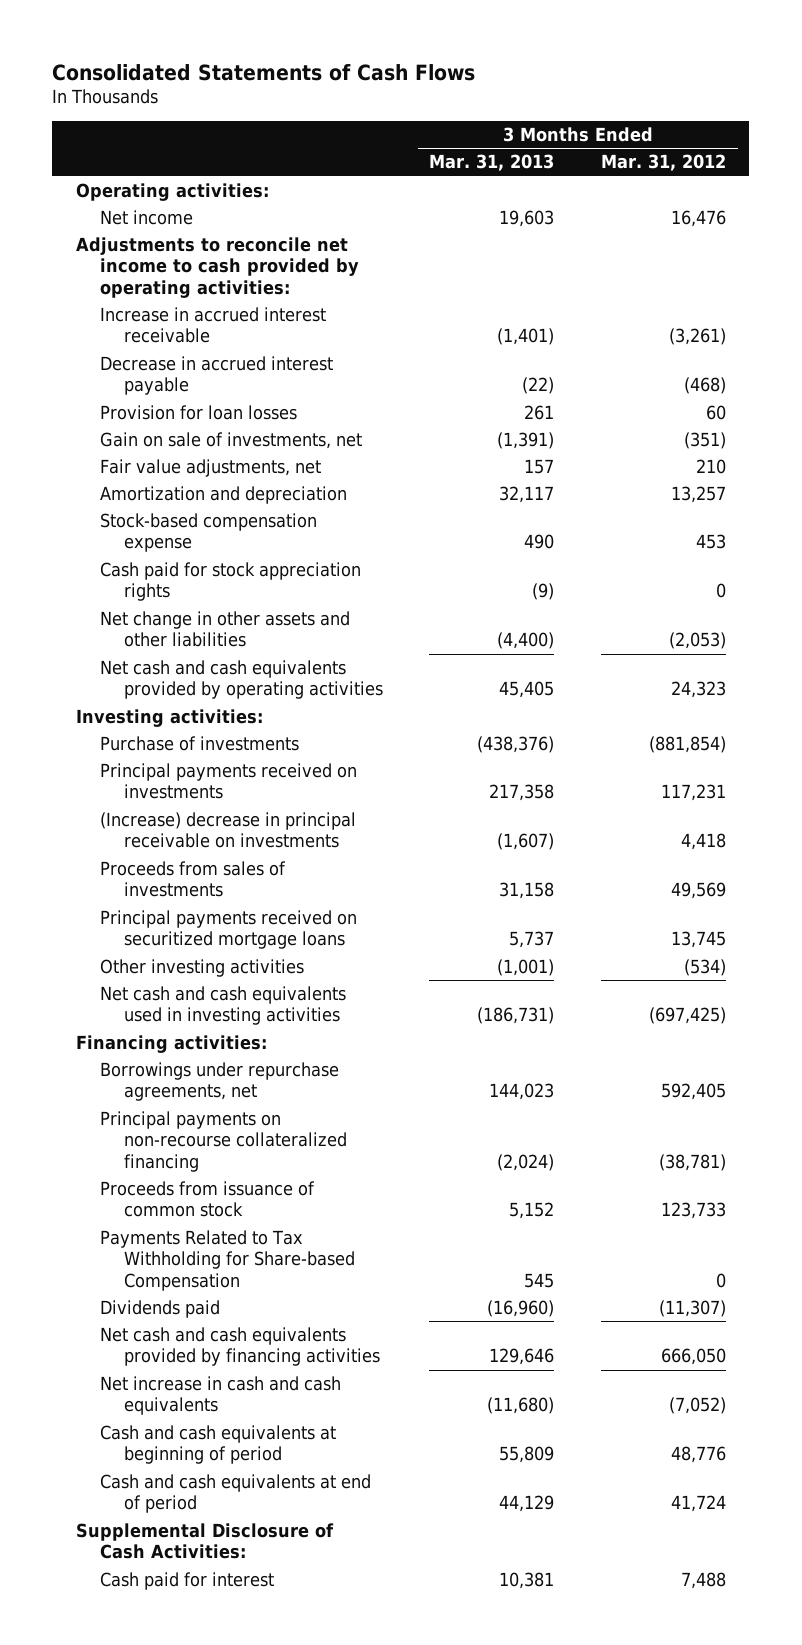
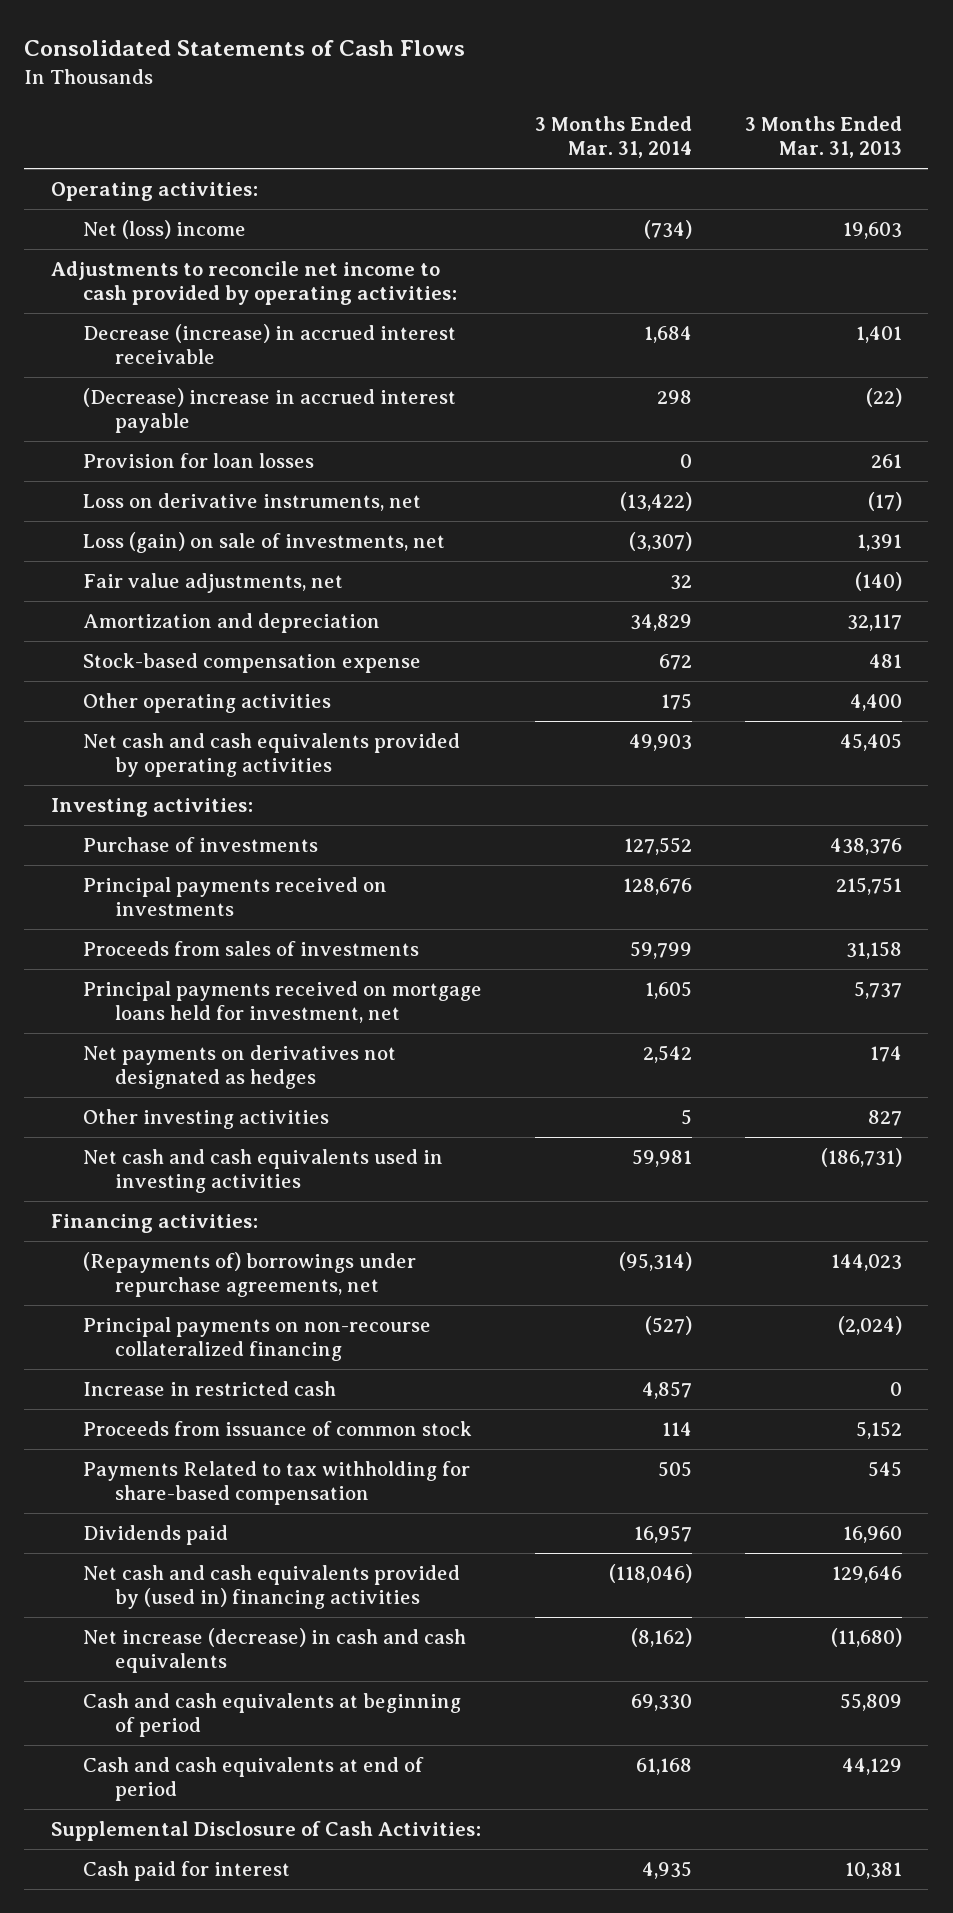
[601,154,727,172] Mar. 31, 2012 -> none
none -> [534,115,692,159] 3 Months Ended Mar. 31, 2014
[99,210,193,226] Net income -> [82,220,246,240] Net (loss) income
[99,307,326,344] Increase in accrued interest receivable -> [82,324,456,365] Decrease (increase) in accrued interest receivable
[497,328,555,346] (1,401) -> [855,326,902,344] 1,401
[99,356,333,396] Decrease in accrued interest payable -> [82,388,456,434] (Decrease) increase in accrued interest payable
none -> [82,493,421,512] Loss on derivative instruments, net
[99,432,362,450] Gain on sale of investments, net -> [82,532,445,554] Loss (gain) on sale of investments, net
[497,432,555,450] (1,391) -> [856,534,902,552] 1,391
[524,459,555,475] 157 -> [854,572,902,592] (140)
[99,562,361,602] Cash paid for stock appreciation rights -> none
[99,611,350,648] Net change in other assets and other liabilities -> none
[524,534,555,550] 490 -> [868,654,902,669] 481
none -> [82,693,331,714] Other operating activities
[99,812,356,849] (Increase) decrease in principal receivable on investments -> none
[477,736,555,754] (438,376) -> [829,838,902,856] 438,376
[489,784,555,802] 217,358 -> [835,877,902,896] 215,751
[99,910,357,950] Principal payments received on securitized mortgage loans -> [82,981,482,1024] Principal payments received on mortgage loans held for investment, net
none -> [82,1045,396,1090] Net payments on derivatives not designated as hedges
[497,959,555,977] (1,001) -> [867,1110,902,1127] 827
[99,1062,339,1102] Borrowings under repurchase agreements, net -> [82,1252,416,1298] (Repayments of) borrowings under repurchase agreements, net
none -> [82,1381,336,1397] Increase in restricted cash
[99,1230,355,1291] Payments Related to Tax Withholding for Share-based Compensation -> [82,1461,470,1506] Payments Related to tax withholding for share-based compensation
[487,1300,555,1318] (16,960) -> [842,1526,902,1544] 16,960
[99,1327,380,1367] Net cash and cash equivalents provided by financing activities -> [82,1565,460,1610] Net cash and cash equivalents provided by (used in) financing activities
[99,1376,341,1416] Net increase in cash and cash equivalents -> [82,1628,466,1674] Net increase (decrease) in cash and cash equivalents

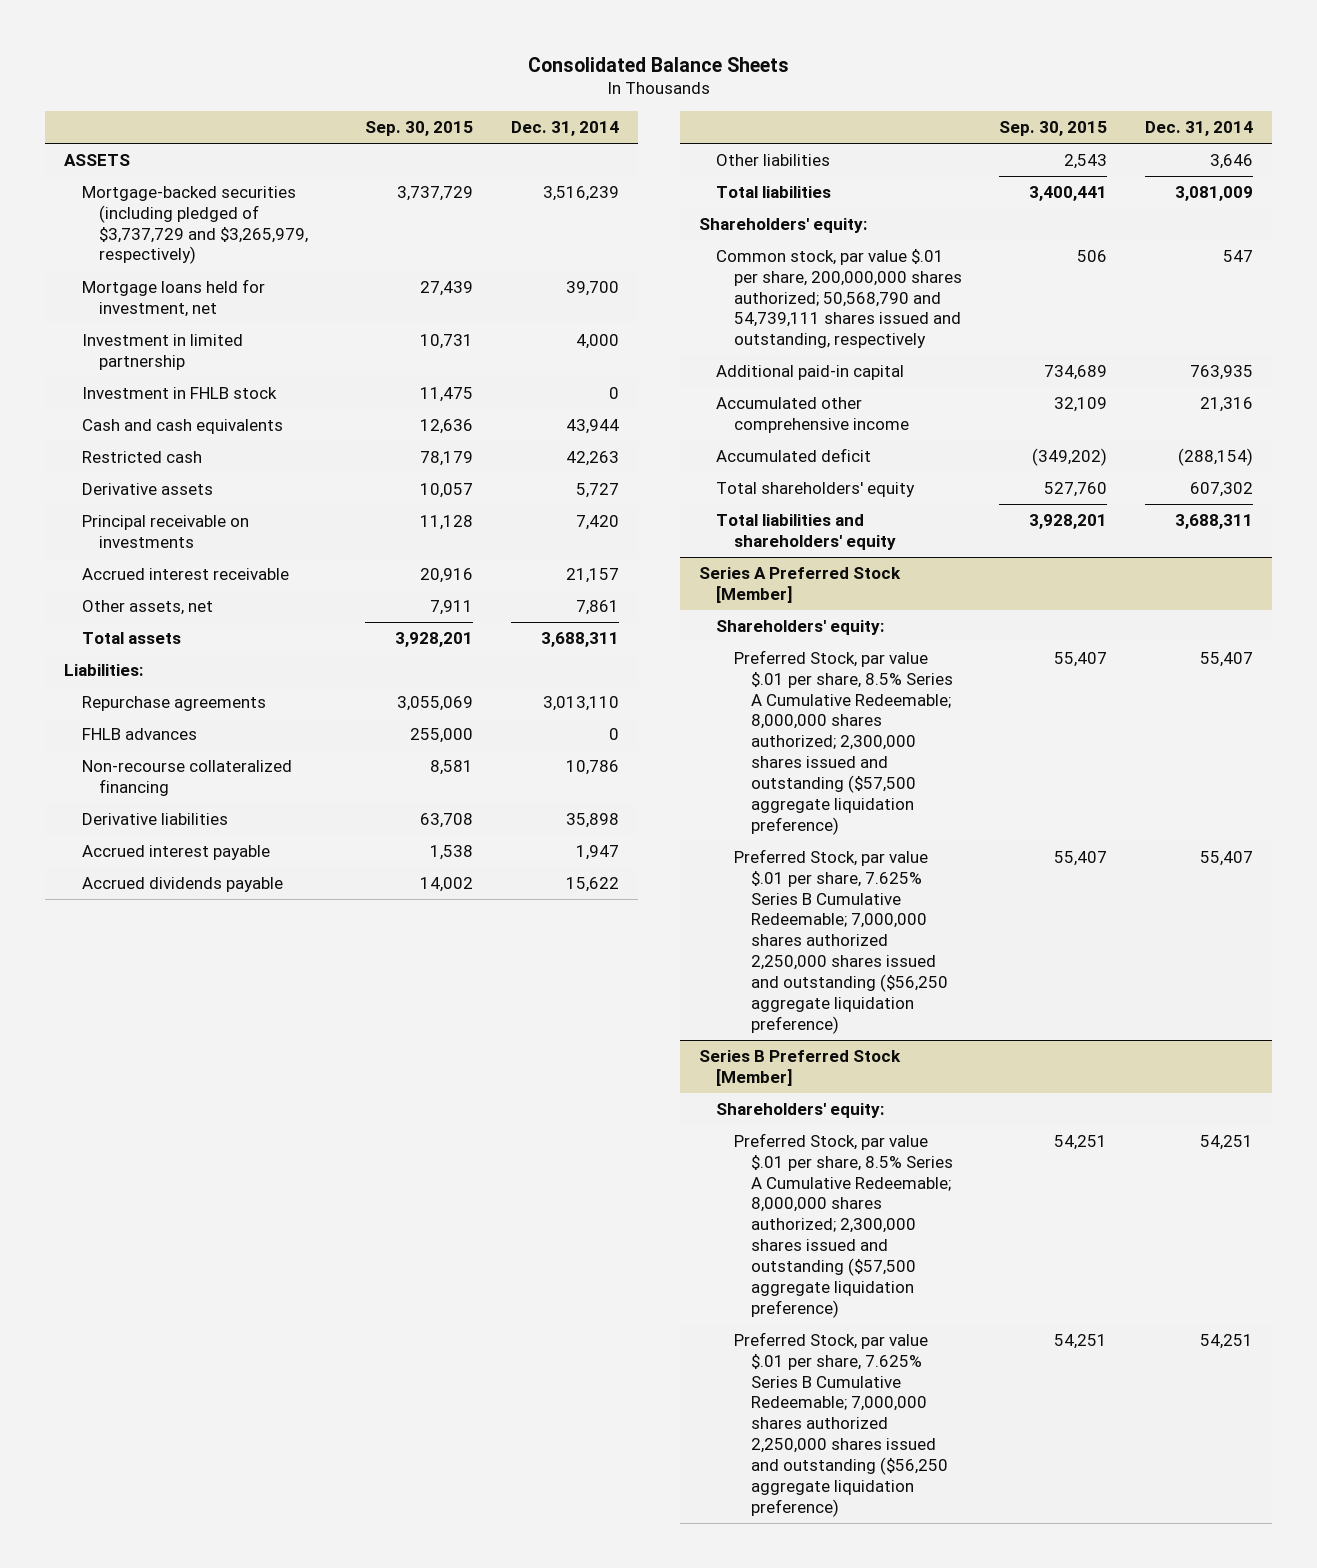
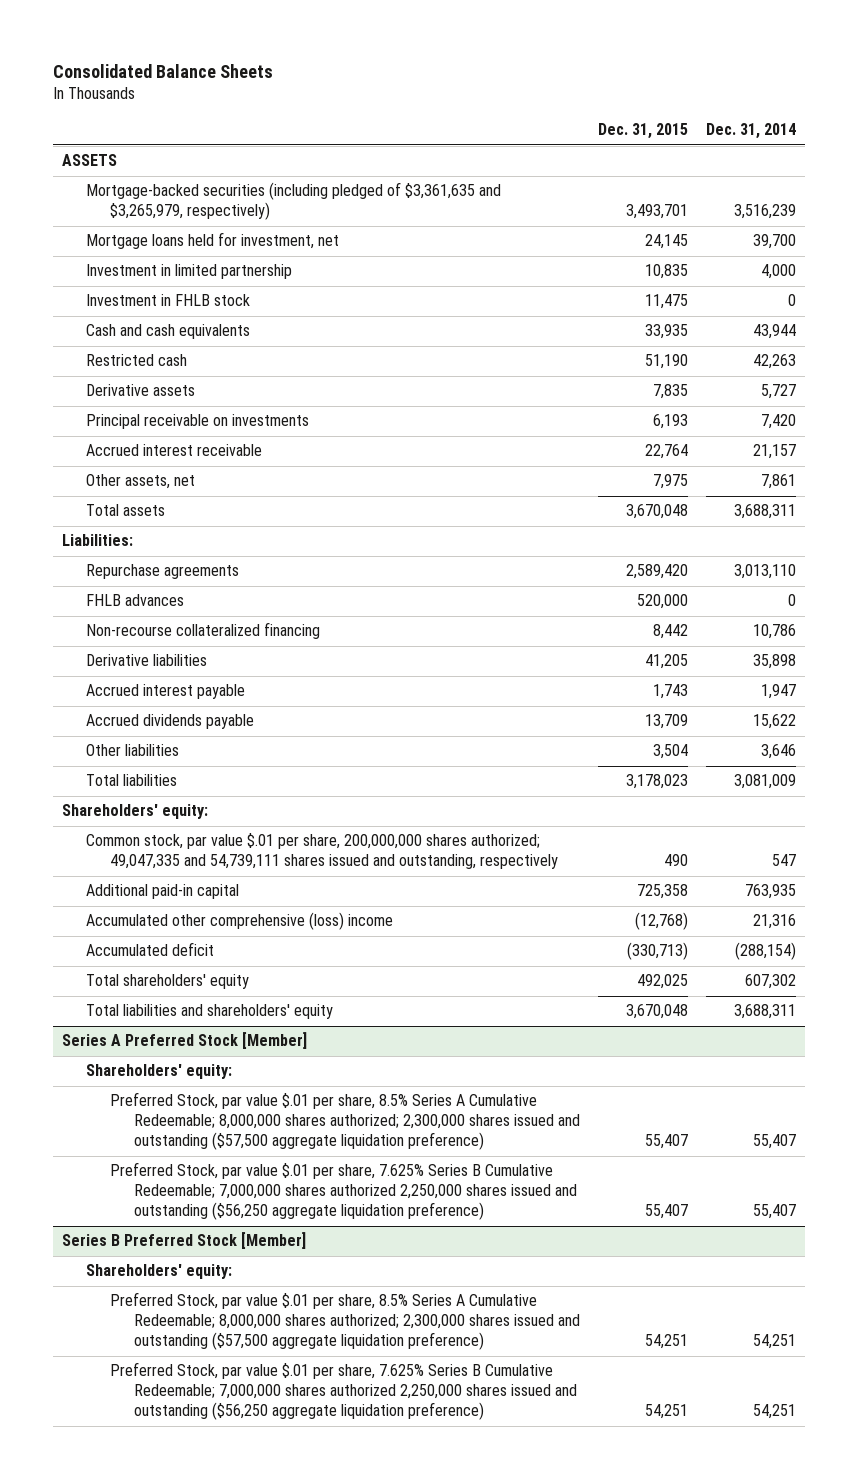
[364,121,473,137] Sep. 30, 2015 -> none
none -> [597,123,688,140] Dec. 31, 2015
[81,186,309,265] Mortgage-backed securities (including pledged of $3,737,729 and $3,265,979, respectively) -> [86,182,502,221] Mortgage-backed securities (including pledged of $3,361,635 and $3,265,979, respectively)
[716,249,962,349] Common stock, par value $.01 per share, 200,000,000 shares authorized; 50,568,790 and 54,739,111 shares issued and outstanding, respectively -> [86,833,558,870] Common stock, par value $.01 per share, 200,000,000 shares authorized; 49,047,335 and 54,739,111 shares issued and outstanding, respectively
[716,397,909,433] Accumulated other comprehensive income -> [86,912,394,931] Accumulated other comprehensive (loss) income

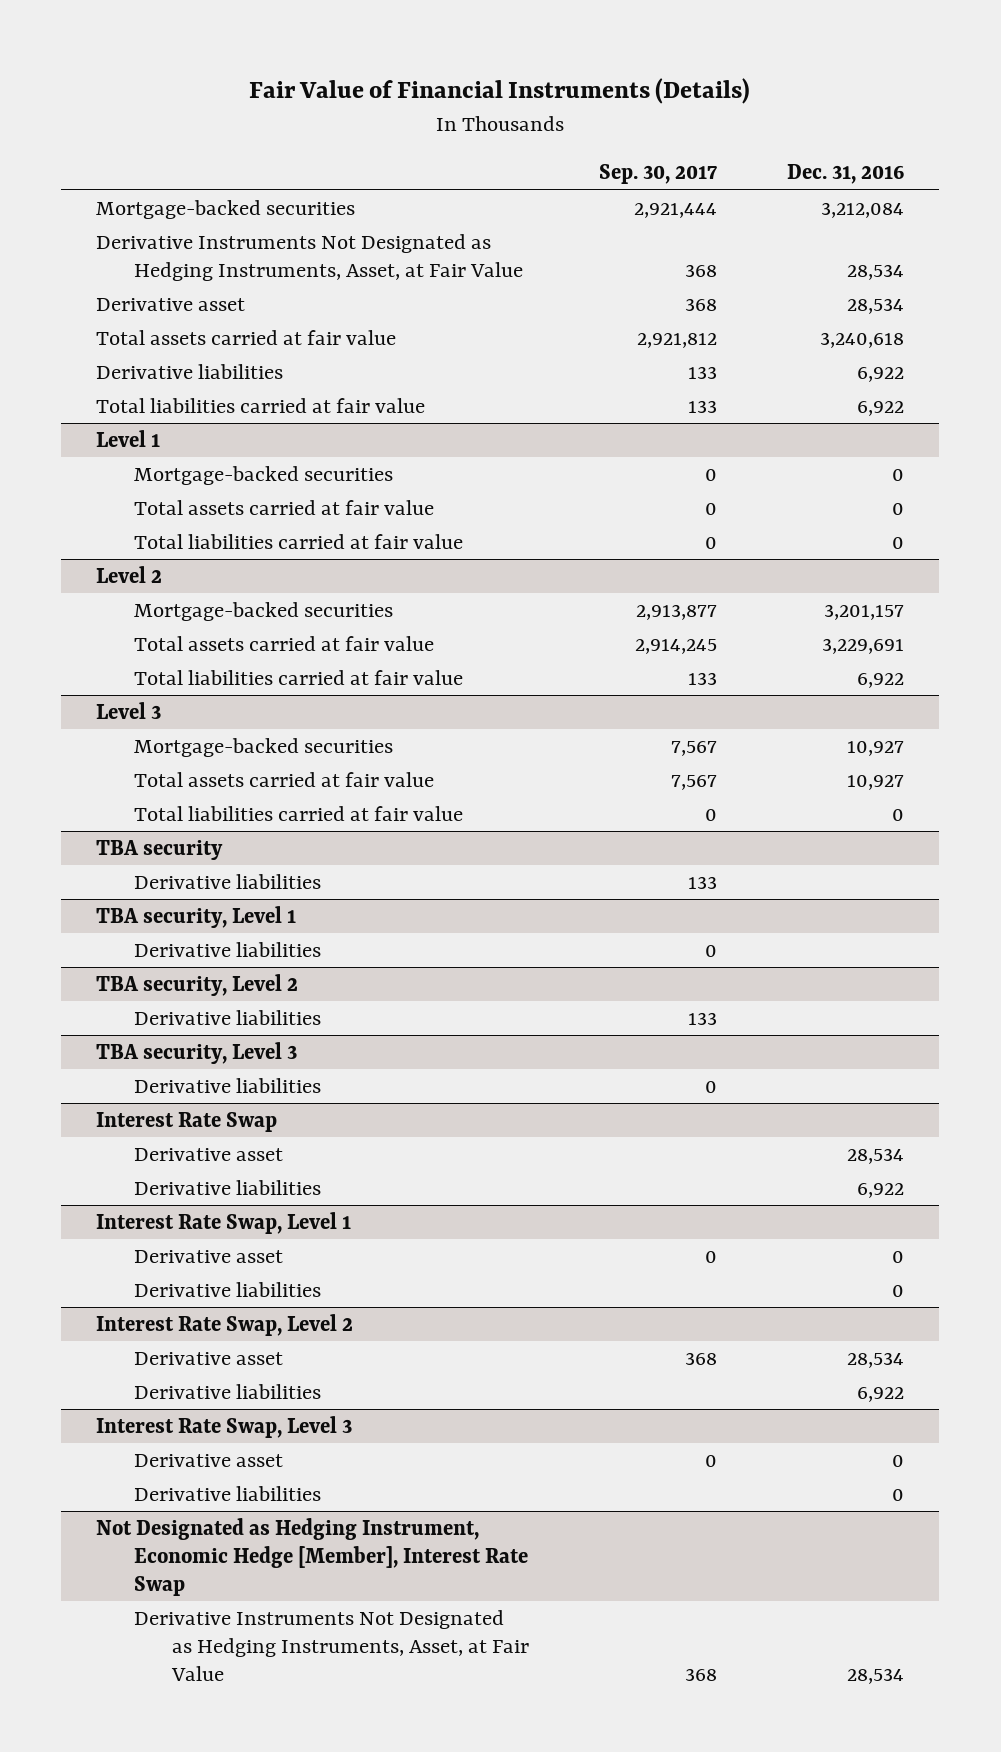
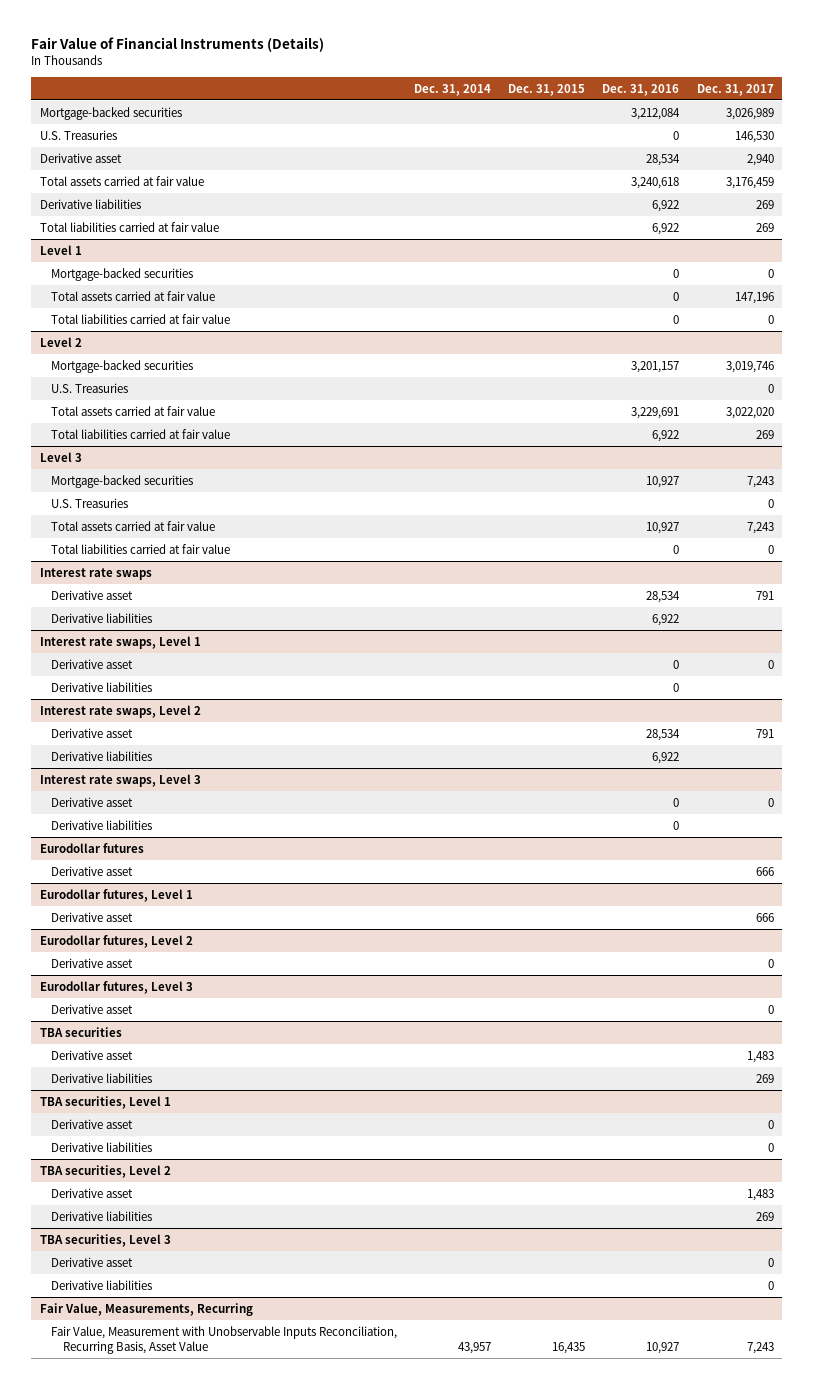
[599,164,718,185] Sep. 30, 2017 -> none
none -> [414,83,492,96] Dec. 31, 2014
none -> [508,83,586,96] Dec. 31, 2015
none -> [696,83,774,96] Dec. 31, 2017
[96,234,524,282] Derivative Instruments Not Designated as Hedging Instruments, Asset, at Fair Value -> none
none -> [39,129,117,140] U.S. Treasuries
none -> [51,382,129,393] U.S. Treasuries
none -> [51,497,129,508] U.S. Treasuries
[96,840,224,861] TBA security -> none
[134,874,322,890] Derivative liabilities -> none
[96,906,297,929] TBA security, Level 1 -> none
[134,942,322,958] Derivative liabilities -> none
[96,974,299,997] TBA security, Level 2 -> none
[134,1010,322,1026] Derivative liabilities -> none
[96,1042,298,1065] TBA security, Level 3 -> none
[134,1078,322,1094] Derivative liabilities -> none
[96,1112,278,1133] Interest Rate Swap -> [39,567,152,580] Interest rate swaps
[96,1212,352,1235] Interest Rate Swap, Level 1 -> [39,635,201,649] Interest rate swaps, Level 1
[96,1314,354,1337] Interest Rate Swap, Level 2 -> [39,704,201,718] Interest rate swaps, Level 2
[96,1416,353,1439] Interest Rate Swap, Level 3 -> [39,773,201,787] Interest rate swaps, Level 3
[96,1518,529,1597] Not Designated as Hedging Instrument, Economic Hedge [Member], Interest Rate Swap -> none
[134,1610,529,1682] Derivative Instruments Not Designated as Hedging Instruments, Asset, at Fair Value -> none
none -> [39,842,144,853] Eurodollar futures
none -> [51,865,134,876] Derivative asset
none -> [39,888,193,902] Eurodollar futures, Level 1
none -> [51,911,134,922] Derivative asset
none -> [39,934,193,948] Eurodollar futures, Level 2
none -> [51,957,134,968] Derivative asset
none -> [39,980,193,994] Eurodollar futures, Level 3
none -> [51,1003,134,1014] Derivative asset
none -> [39,1026,122,1037] TBA securities
none -> [51,1049,134,1060] Derivative asset
none -> [51,1072,153,1083] Derivative liabilities
none -> [39,1095,171,1109] TBA securities, Level 1
none -> [51,1118,134,1129] Derivative asset
none -> [51,1141,153,1152] Derivative liabilities
none -> [39,1164,171,1178] TBA securities, Level 2
none -> [51,1187,134,1198] Derivative asset
none -> [51,1210,153,1221] Derivative liabilities
none -> [39,1233,171,1247] TBA securities, Level 3
none -> [51,1256,134,1267] Derivative asset
none -> [51,1279,153,1290] Derivative liabilities
none -> [39,1302,253,1316] Fair Value, Measurements, Recurring
none -> [51,1325,398,1354] Fair Value, Measurement with Unobservable Inputs Reconciliation, Recurring Basis, Asset Value

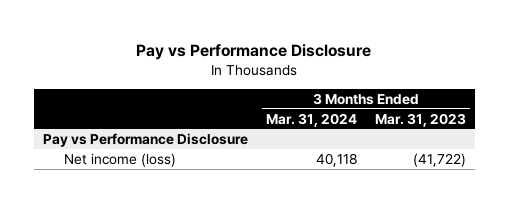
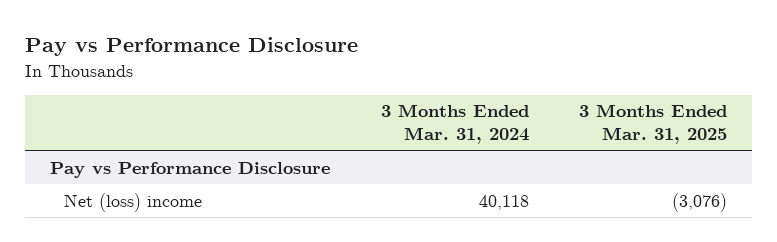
[374,112,466,127] Mar. 31, 2023 -> none
none -> [579,104,728,145] 3 Months Ended Mar. 31, 2025
[64,152,177,167] Net income (loss) -> [64,192,203,212] Net (loss) income

